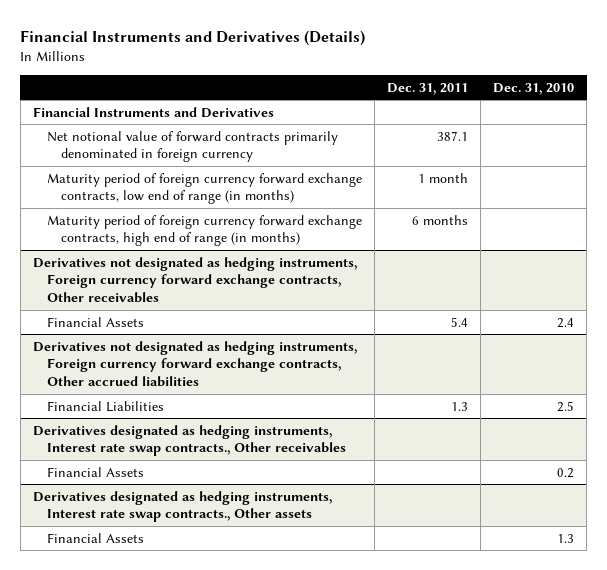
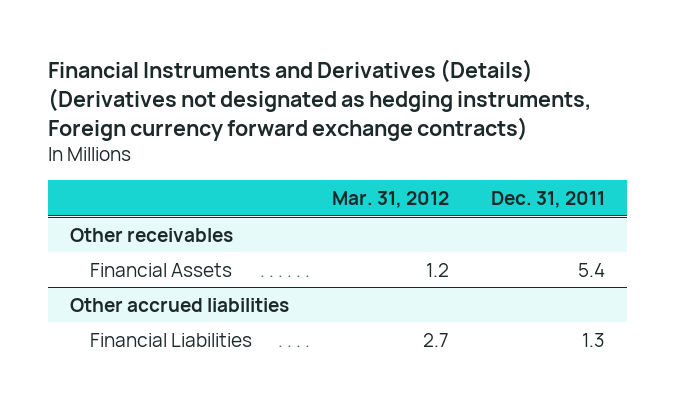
[20,29,366,46] Financial Instruments and Derivatives (Details) -> [48,58,593,141] Financial Instruments and Derivatives (Details) (Derivatives not designated as hedging instruments, Foreign currency forward exchange contracts)
[493,82,575,95] Dec. 31, 2010 -> none
none -> [331,190,449,208] Mar. 31, 2012
[32,106,274,118] Financial Instruments and Derivatives -> none
[46,130,338,163] Net notional value of forward contracts primarily denominated in foreign currency -> none
[46,172,362,205] Maturity period of foreign currency forward exchange contracts, low end of range (in months) -> none
[46,214,362,247] Maturity period of foreign currency forward exchange contracts, high end of range (in months) -> none
[32,256,357,304] Derivatives not designated as hedging instruments, Foreign currency forward exchange contracts, Other receivables -> none
none -> [69,227,233,242] Other receivables
[32,340,357,388] Derivatives not designated as hedging instruments, Foreign currency forward exchange contracts, Other accrued liabilities -> none
none -> [69,297,289,312] Other accrued liabilities
[32,424,346,457] Derivatives designated as hedging instruments, Interest rate swap contracts., Other receivables -> none
[46,466,144,477] Financial Assets -> none
[32,490,332,523] Derivatives designated as hedging instruments, Interest rate swap contracts., Other assets -> none
[46,532,144,543] Financial Assets -> none

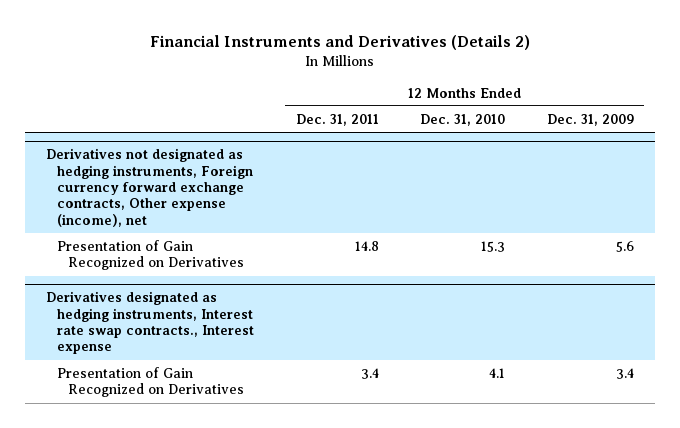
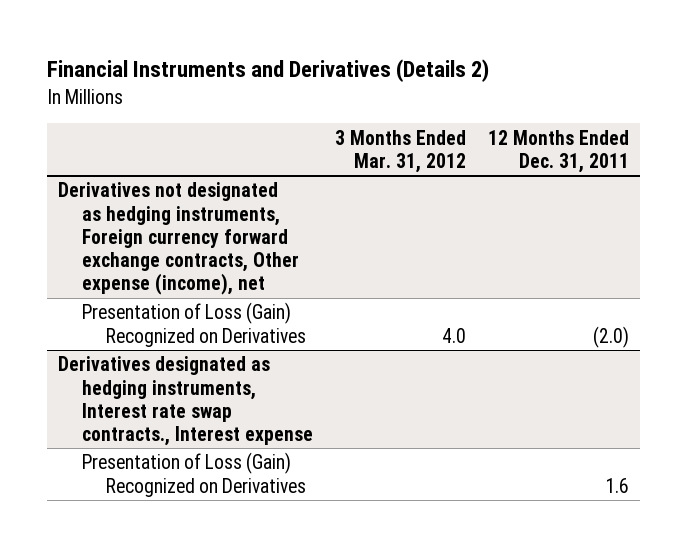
[420,113,506,126] Dec. 31, 2010 -> none
[546,113,634,126] Dec. 31, 2009 -> none
none -> [334,129,466,173] 3 Months Ended Mar. 31, 2012
[57,239,245,271] Presentation of Gain Recognized on Derivatives -> [81,302,306,347] Presentation of Loss (Gain) Recognized on Derivatives
[354,240,379,251] 14.8 -> [592,325,629,348] (2.0)
[57,366,245,398] Presentation of Gain Recognized on Derivatives -> [81,452,306,497] Presentation of Loss (Gain) Recognized on Derivatives
[360,367,379,379] 3.4 -> [604,477,629,493] 1.6

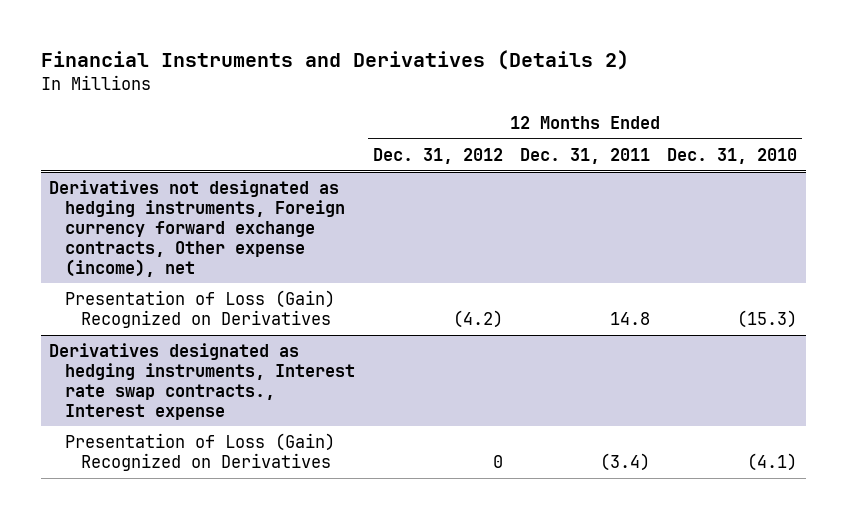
[334,129,466,173] 3 Months Ended Mar. 31, 2012 -> none
none -> [372,148,503,165] Dec. 31, 2012
none -> [667,148,798,165] Dec. 31, 2010
[592,325,629,348] (2.0) -> [609,311,650,325] 14.8
[604,477,629,493] 1.6 -> [599,452,650,471] (3.4)

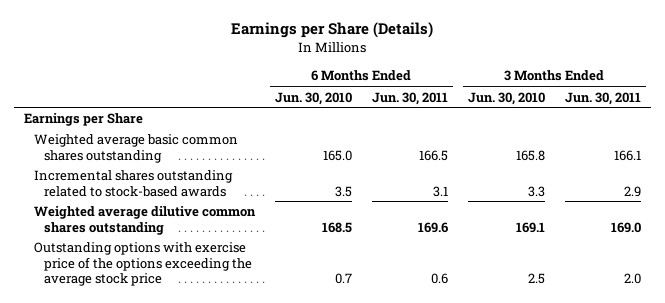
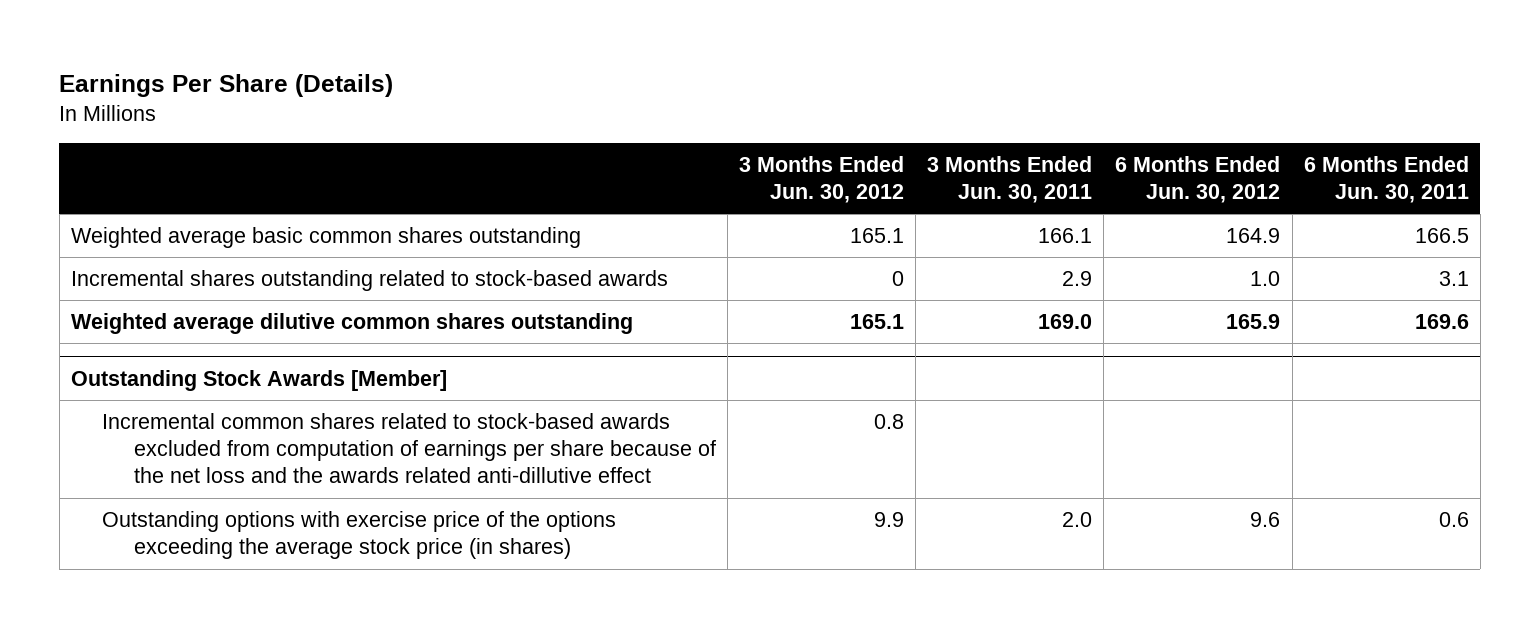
[231,22,434,39] Earnings per Share (Details) -> [59,74,394,98] Earnings Per Share (Details)
[274,91,352,105] Jun. 30, 2010 -> none
[467,91,545,105] Jun. 30, 2010 -> none
none -> [738,155,904,204] 3 Months Ended Jun. 30, 2012
none -> [1115,155,1281,204] 6 Months Ended Jun. 30, 2012
[23,113,143,127] Earnings per Share -> none
none -> [70,369,447,391] Outstanding Stock Awards [Member]
none -> [102,413,716,484] Incremental common shares related to stock-based awards excluded from computation of earnings per share because of the net loss and the awards related anti-dillutive effect
[33,242,252,286] Outstanding options with exercise price of the options exceeding the average stock price -> [102,511,617,560] Outstanding options with exercise price of the options exceeding the average stock price (in shares)

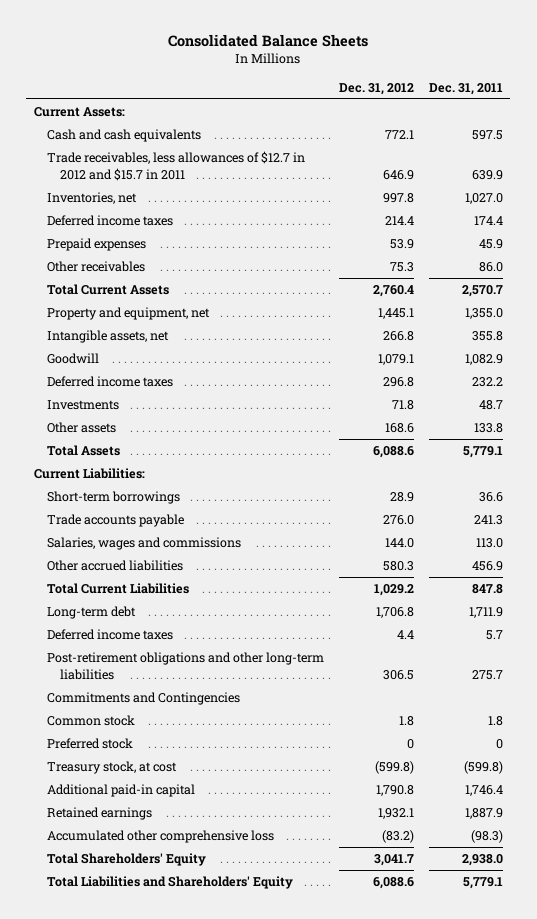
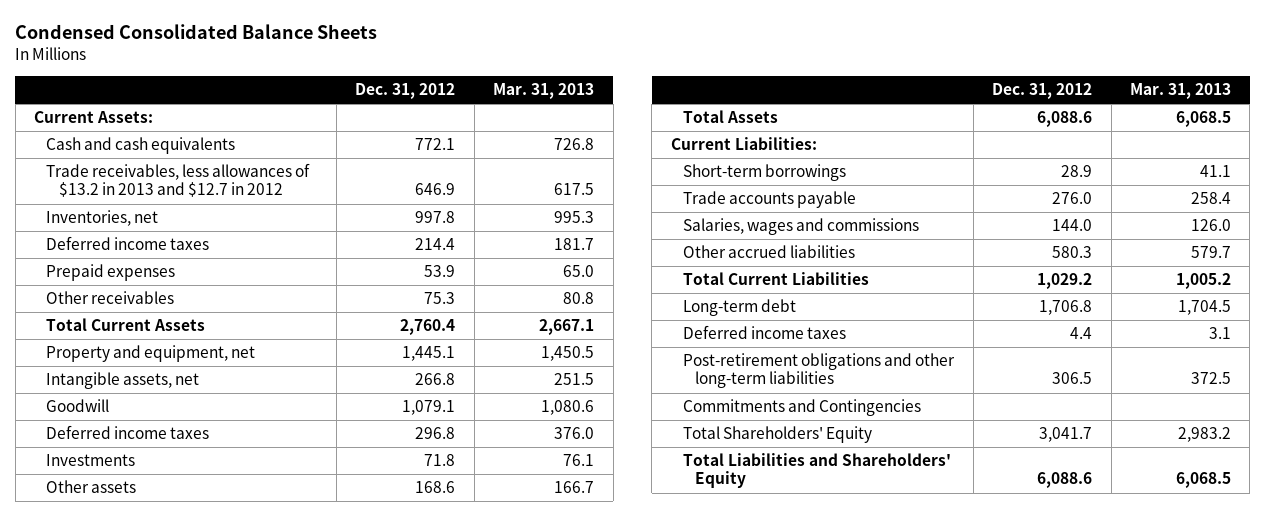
[168,33,369,47] Consolidated Balance Sheets -> [15,24,378,40] Condensed Consolidated Balance Sheets
[428,82,503,95] Dec. 31, 2011 -> none
none -> [493,83,595,100] Mar. 31, 2013
[46,151,305,181] Trade receivables, less allowances of $12.7 in 2012 and $15.7 in 2011 -> [46,163,311,198] Trade receivables, less allowances of $13.2 in 2013 and $12.7 in 2012
[46,715,135,727] Common stock -> none
[46,738,133,750] Preferred stock -> none
[46,761,177,775] Treasury stock, at cost -> none
[46,784,195,798] Additional paid-in capital -> none
[46,807,152,821] Retained earnings -> none
[46,830,274,844] Accumulated other comprehensive loss -> none

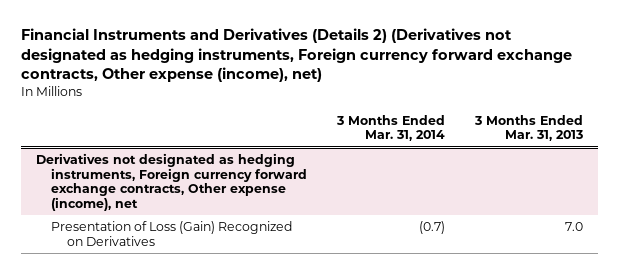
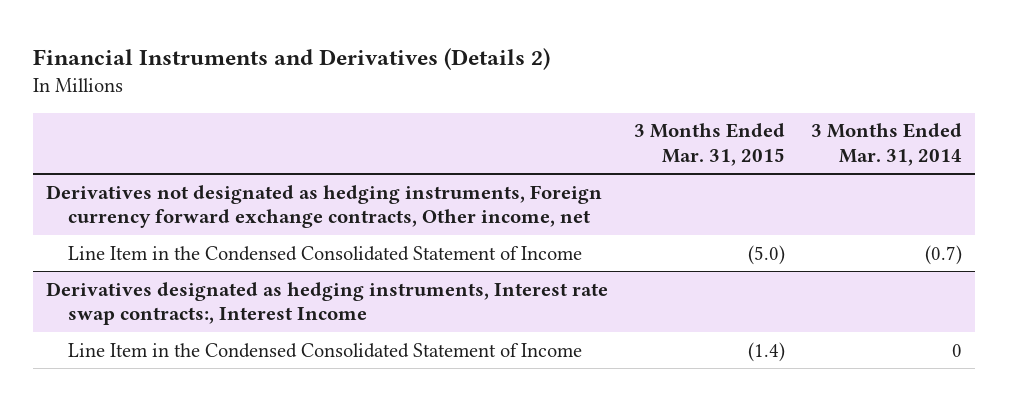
[20,28,572,83] Financial Instruments and Derivatives (Details 2) (Derivatives not designated as hedging instruments, Foreign currency forward exchange contracts, Other expense (income), net) -> [33,47,551,70] Financial Instruments and Derivatives (Details 2)
[474,114,584,142] 3 Months Ended Mar. 31, 2013 -> none
none -> [634,123,786,166] 3 Months Ended Mar. 31, 2015
[35,153,308,211] Derivatives not designated as hedging instruments, Foreign currency forward exchange contracts, Other expense (income), net -> [46,184,603,229] Derivatives not designated as hedging instruments, Foreign currency forward exchange contracts, Other income, net
[51,221,293,246] Presentation of Loss (Gain) Recognized on Derivatives -> [68,245,583,261] Line Item in the Condensed Consolidated Statement of Income
none -> [46,281,609,326] Derivatives designated as hedging instruments, Interest rate swap contracts:, Interest Income
none -> [68,342,583,358] Line Item in the Condensed Consolidated Statement of Income

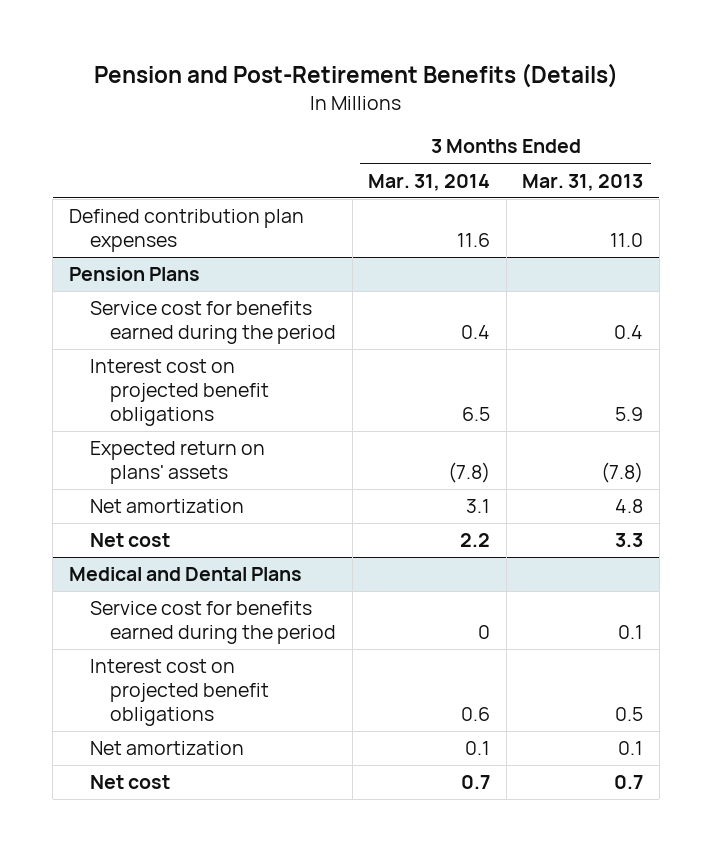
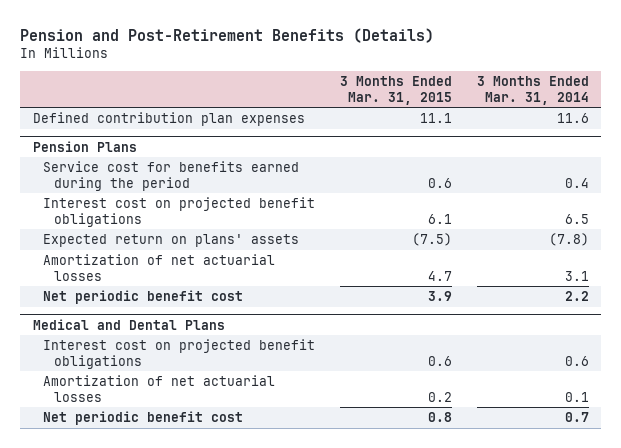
[522,173,644,191] Mar. 31, 2013 -> none
none -> [339,76,452,105] 3 Months Ended Mar. 31, 2015
[89,499,244,514] Net amortization -> [43,254,276,281] Amortization of net actuarial losses
[89,533,170,548] Net cost -> [43,290,244,305] Net periodic benefit cost
[89,601,337,645] Service cost for benefits earned during the period -> none
[89,741,244,756] Net amortization -> [43,375,276,402] Amortization of net actuarial losses
[89,775,170,790] Net cost -> [43,411,244,426] Net periodic benefit cost

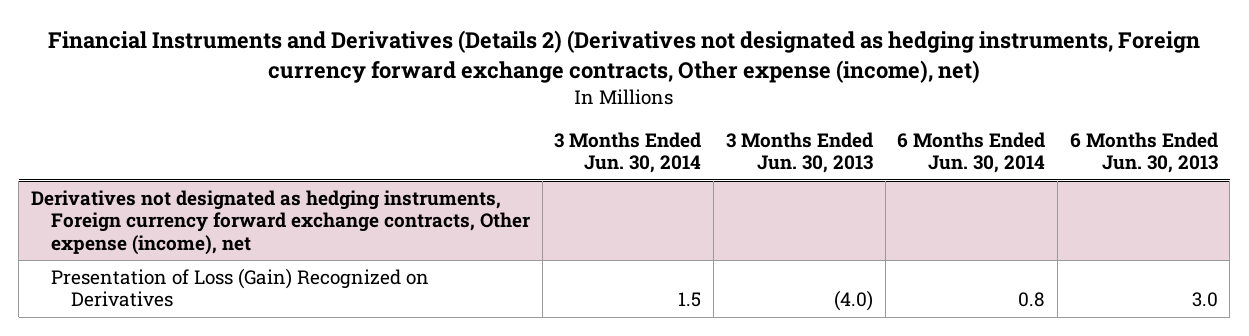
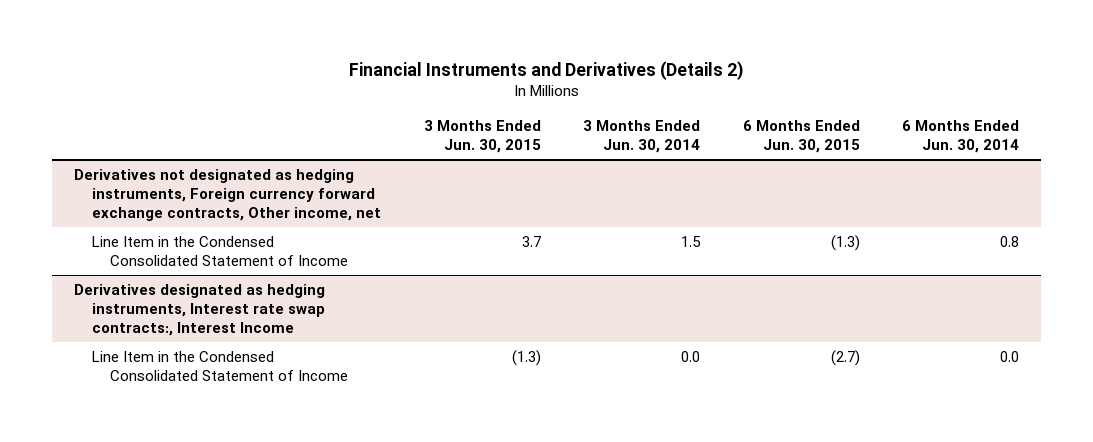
[48,30,1201,83] Financial Instruments and Derivatives (Details 2) (Derivatives not designated as hedging instruments, Foreign currency forward exchange contracts, Other expense (income), net) -> [348,60,744,80] Financial Instruments and Derivatives (Details 2)
[725,131,873,173] 3 Months Ended Jun. 30, 2013 -> none
[1069,131,1218,173] 6 Months Ended Jun. 30, 2013 -> none
none -> [423,120,541,154] 3 Months Ended Jun. 30, 2015
none -> [742,120,860,154] 6 Months Ended Jun. 30, 2015
[31,190,530,255] Derivatives not designated as hedging instruments, Foreign currency forward exchange contracts, Other expense (income), net -> [73,168,381,221] Derivatives not designated as hedging instruments, Foreign currency forward exchange contracts, Other income, net
[50,268,429,308] Presentation of Loss (Gain) Recognized on Derivatives -> [91,235,349,266] Line Item in the Condensed Consolidated Statement of Income
none -> [73,283,325,336] Derivatives designated as hedging instruments, Interest rate swap contracts:, Interest Income
none -> [91,350,349,381] Line Item in the Condensed Consolidated Statement of Income

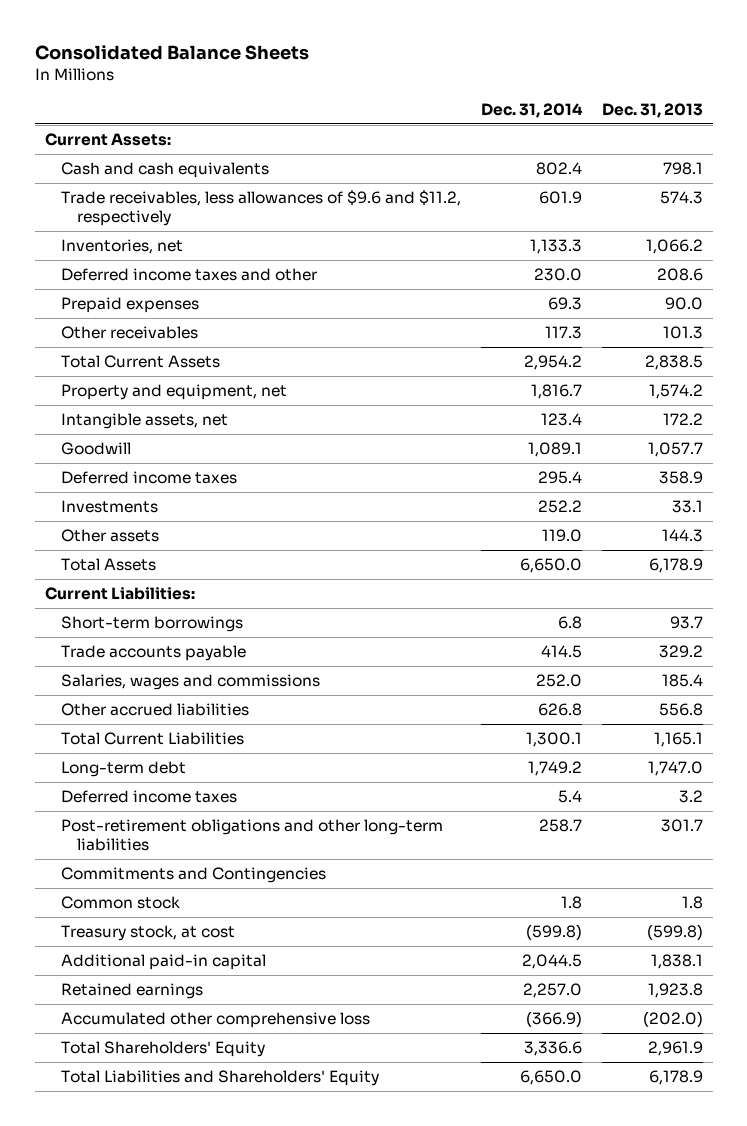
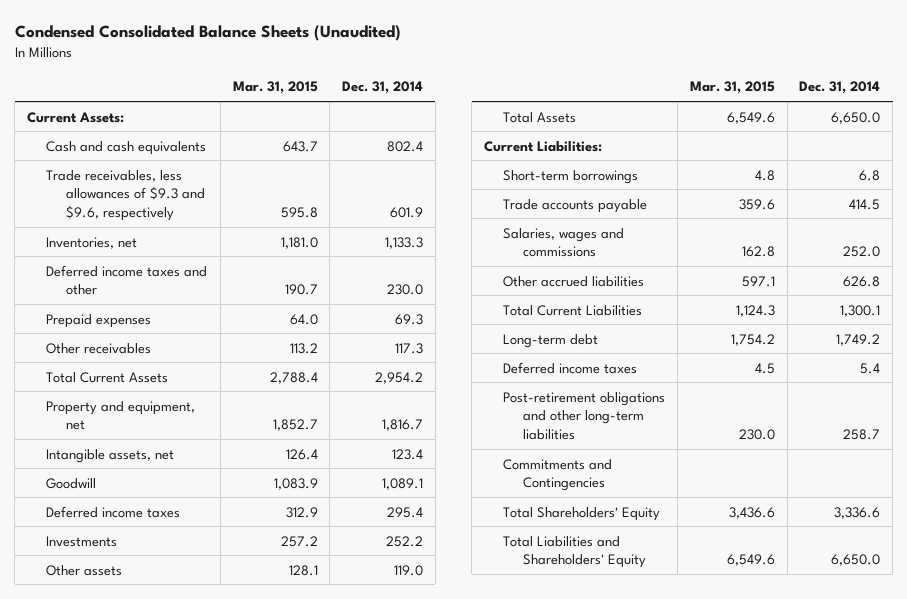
[34,44,309,60] Consolidated Balance Sheets -> [14,25,401,42] Condensed Consolidated Balance Sheets (Unaudited)
[601,103,703,119] Dec. 31, 2013 -> none
none -> [232,81,318,95] Mar. 31, 2015
[60,190,461,227] Trade receivables, less allowances of $9.6 and $11.2, respectively -> [46,169,205,221] Trade receivables, less allowances of $9.3 and $9.6, respectively
[60,896,180,910] Common stock -> none
[60,925,235,942] Treasury stock, at cost -> none
[60,954,266,971] Additional paid-in capital -> none
[60,983,203,1000] Retained earnings -> none
[60,1012,370,1029] Accumulated other comprehensive loss -> none

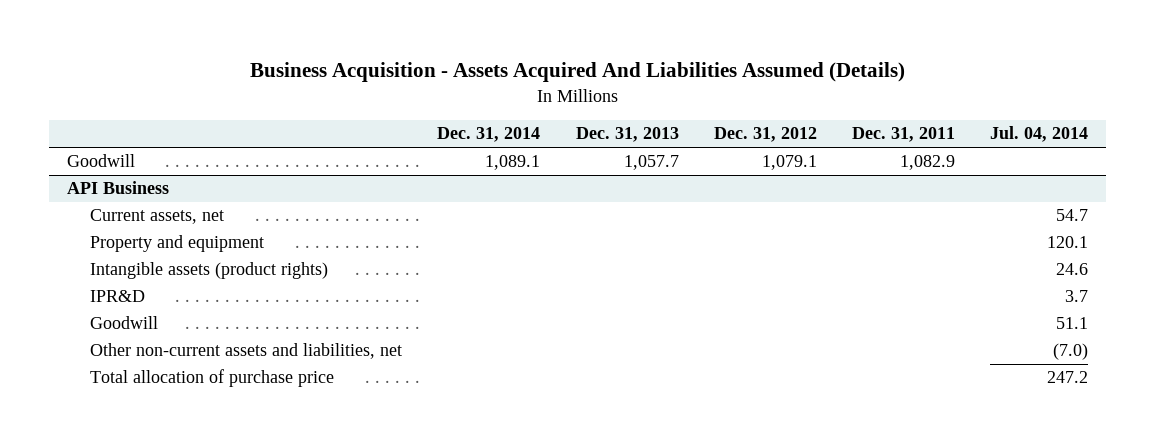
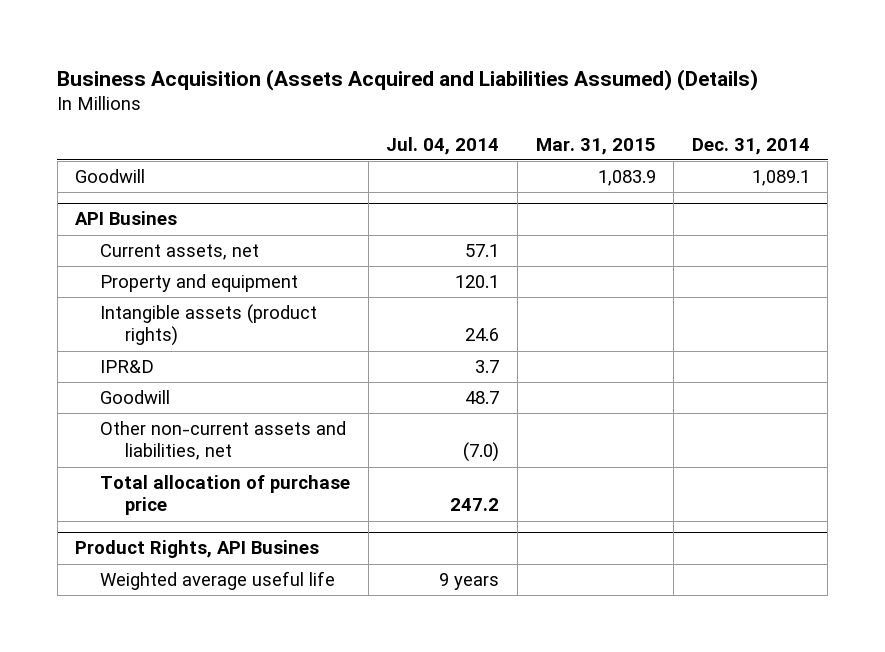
[249,62,905,83] Business Acquisition - Assets Acquired And Liabilities Assumed (Details) -> [57,68,759,91] Business Acquisition (Assets Acquired and Liabilities Assumed) (Details)
[575,127,679,143] Dec. 31, 2013 -> none
[713,127,817,143] Dec. 31, 2012 -> none
[852,127,956,143] Dec. 31, 2011 -> none
none -> [535,137,656,155] Mar. 31, 2015
[67,181,170,195] API Business -> none
none -> [75,211,178,226] API Busines
[1056,209,1089,222] 54.7 -> [465,244,500,258] 57.1
[1056,317,1089,330] 51.1 -> [465,391,500,405] 48.7
none -> [75,540,320,559] Product Rights, API Busines
none -> [100,571,336,591] Weighted average useful life

